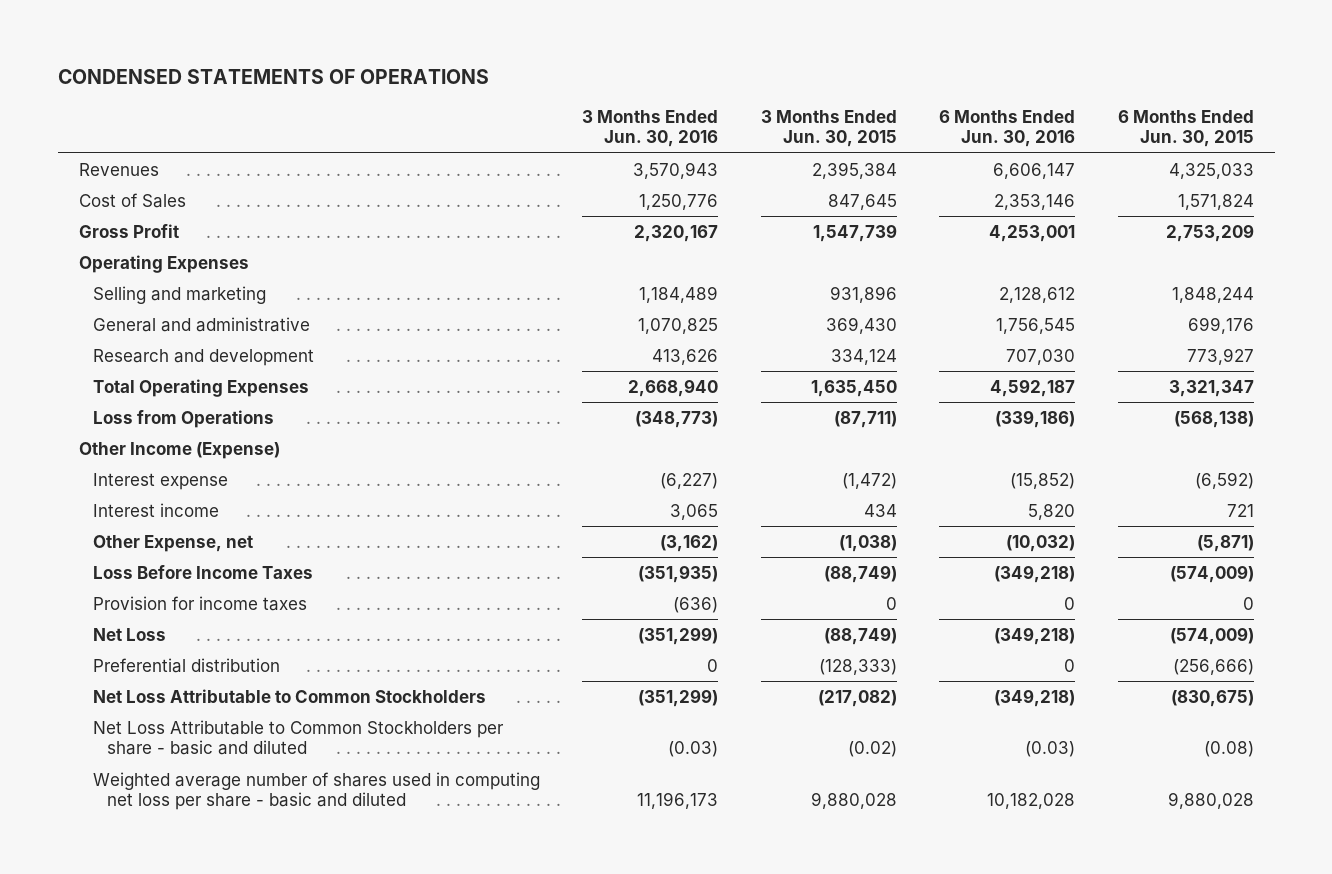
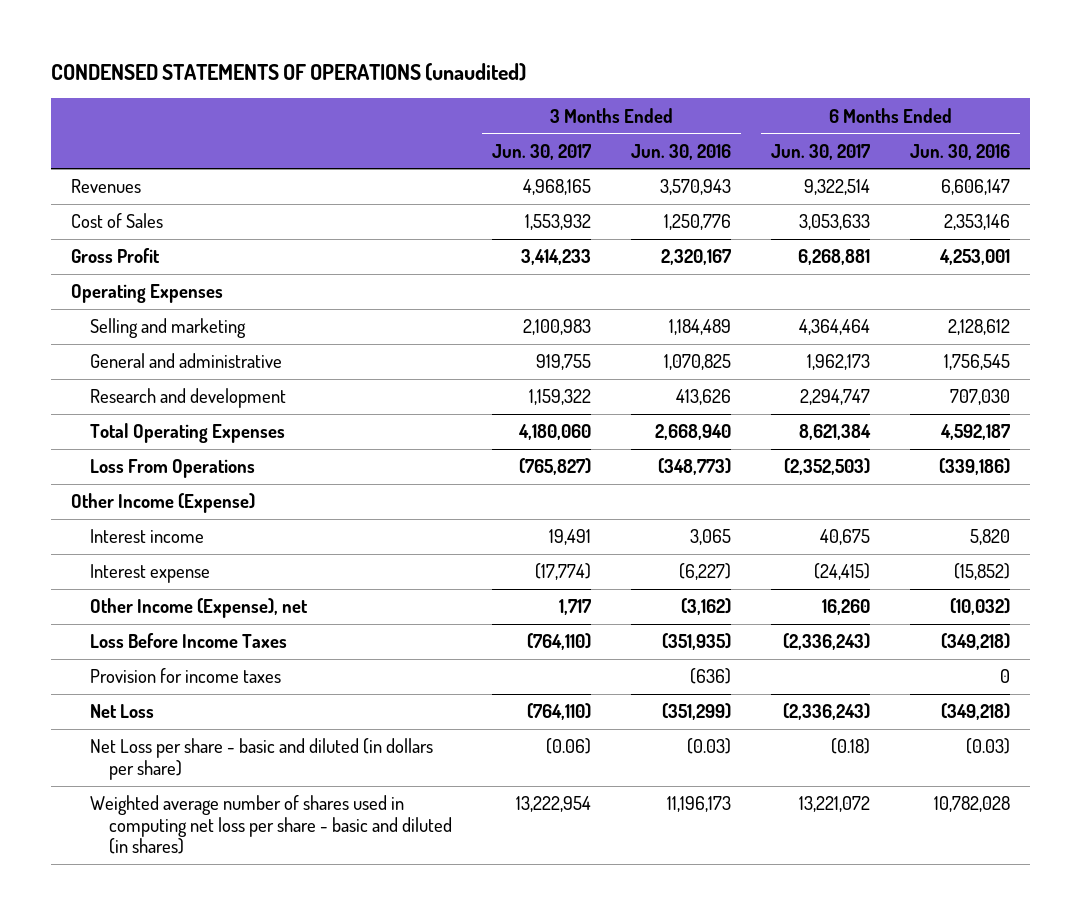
[57,69,489,85] CONDENSED STATEMENTS OF OPERATIONS -> [51,62,527,81] CONDENSED STATEMENTS OF OPERATIONS (unaudited)
[760,109,897,148] 3 Months Ended Jun. 30, 2015 -> none
[1117,109,1254,148] 6 Months Ended Jun. 30, 2015 -> none
none -> [492,143,592,160] Jun. 30, 2017
none -> [771,143,871,160] Jun. 30, 2017
[92,409,274,428] Loss from Operations -> [90,459,256,479] Loss From Operations
[92,472,228,490] Interest expense -> [90,564,211,584] Interest expense
[92,534,253,552] Other Expense, net -> [90,598,309,619] Other Income (Expense), net
[92,657,280,673] Preferential distribution -> none
[92,688,486,703] Net Loss Attributable to Common Stockholders -> none
[92,719,504,756] Net Loss Attributable to Common Stockholders per share - basic and diluted -> [90,738,434,780] Net Loss per share - basic and diluted (in dollars per share)
[92,771,540,811] Weighted average number of shares used in computing net loss per share - basic and diluted -> [90,795,453,855] Weighted average number of shares used in computing net loss per share - basic and diluted (in shares)
[987,793,1076,810] 10,182,028 -> [934,796,1011,813] 10,782,028

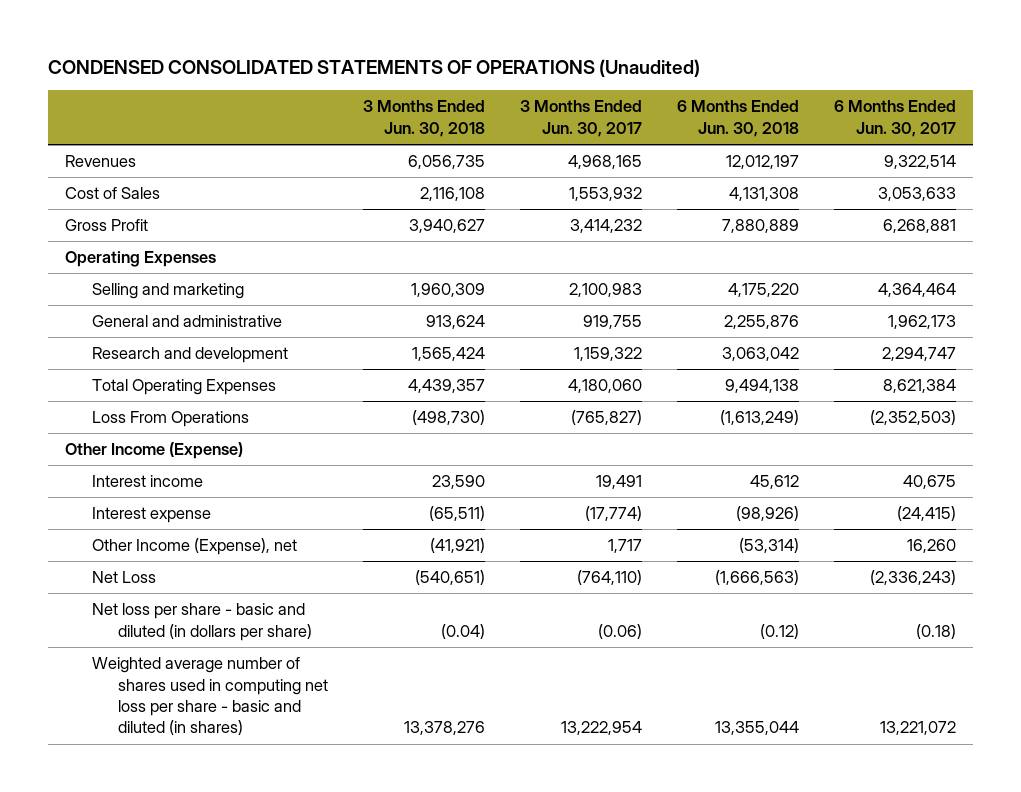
[51,62,527,81] CONDENSED STATEMENTS OF OPERATIONS (unaudited) -> [47,58,700,77] CONDENSED CONSOLIDATED STATEMENTS OF OPERATIONS (Unaudited)
[631,143,732,160] Jun. 30, 2016 -> none
[910,143,1011,160] Jun. 30, 2016 -> none
none -> [362,100,485,137] 3 Months Ended Jun. 30, 2018
none -> [676,100,799,137] 6 Months Ended Jun. 30, 2018
[521,249,592,266] 3,414,233 -> [569,219,642,234] 3,414,232
[90,633,288,649] Loss Before Income Taxes -> none
[90,668,282,684] Provision for income taxes -> none
[90,738,434,780] Net Loss per share - basic and diluted (in dollars per share) -> [91,603,312,641] Net loss per share - basic and diluted (in dollars per share)

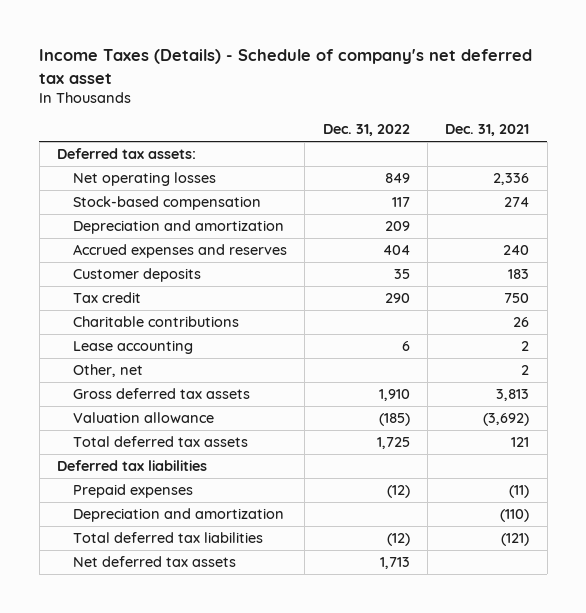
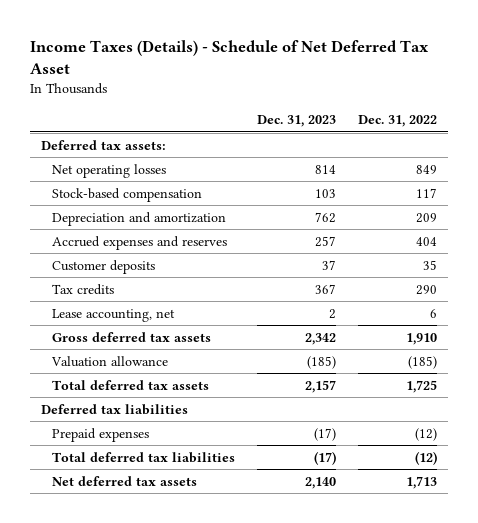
[39,49,533,84] Income Taxes (Details) - Schedule of company's net deferred tax asset -> [30,40,430,75] Income Taxes (Details) - Schedule of Net Deferred Tax Asset
[445,124,530,137] Dec. 31, 2021 -> none
none -> [257,115,337,128] Dec. 31, 2023
[72,315,239,327] Charitable contributions -> none
[72,363,143,377] Other, net -> none
[72,291,141,303] Tax credit -> [51,283,114,295] Tax credits
[72,339,193,354] Lease accounting -> [51,308,175,322] Lease accounting, net
[72,507,284,522] Depreciation and amortization -> none

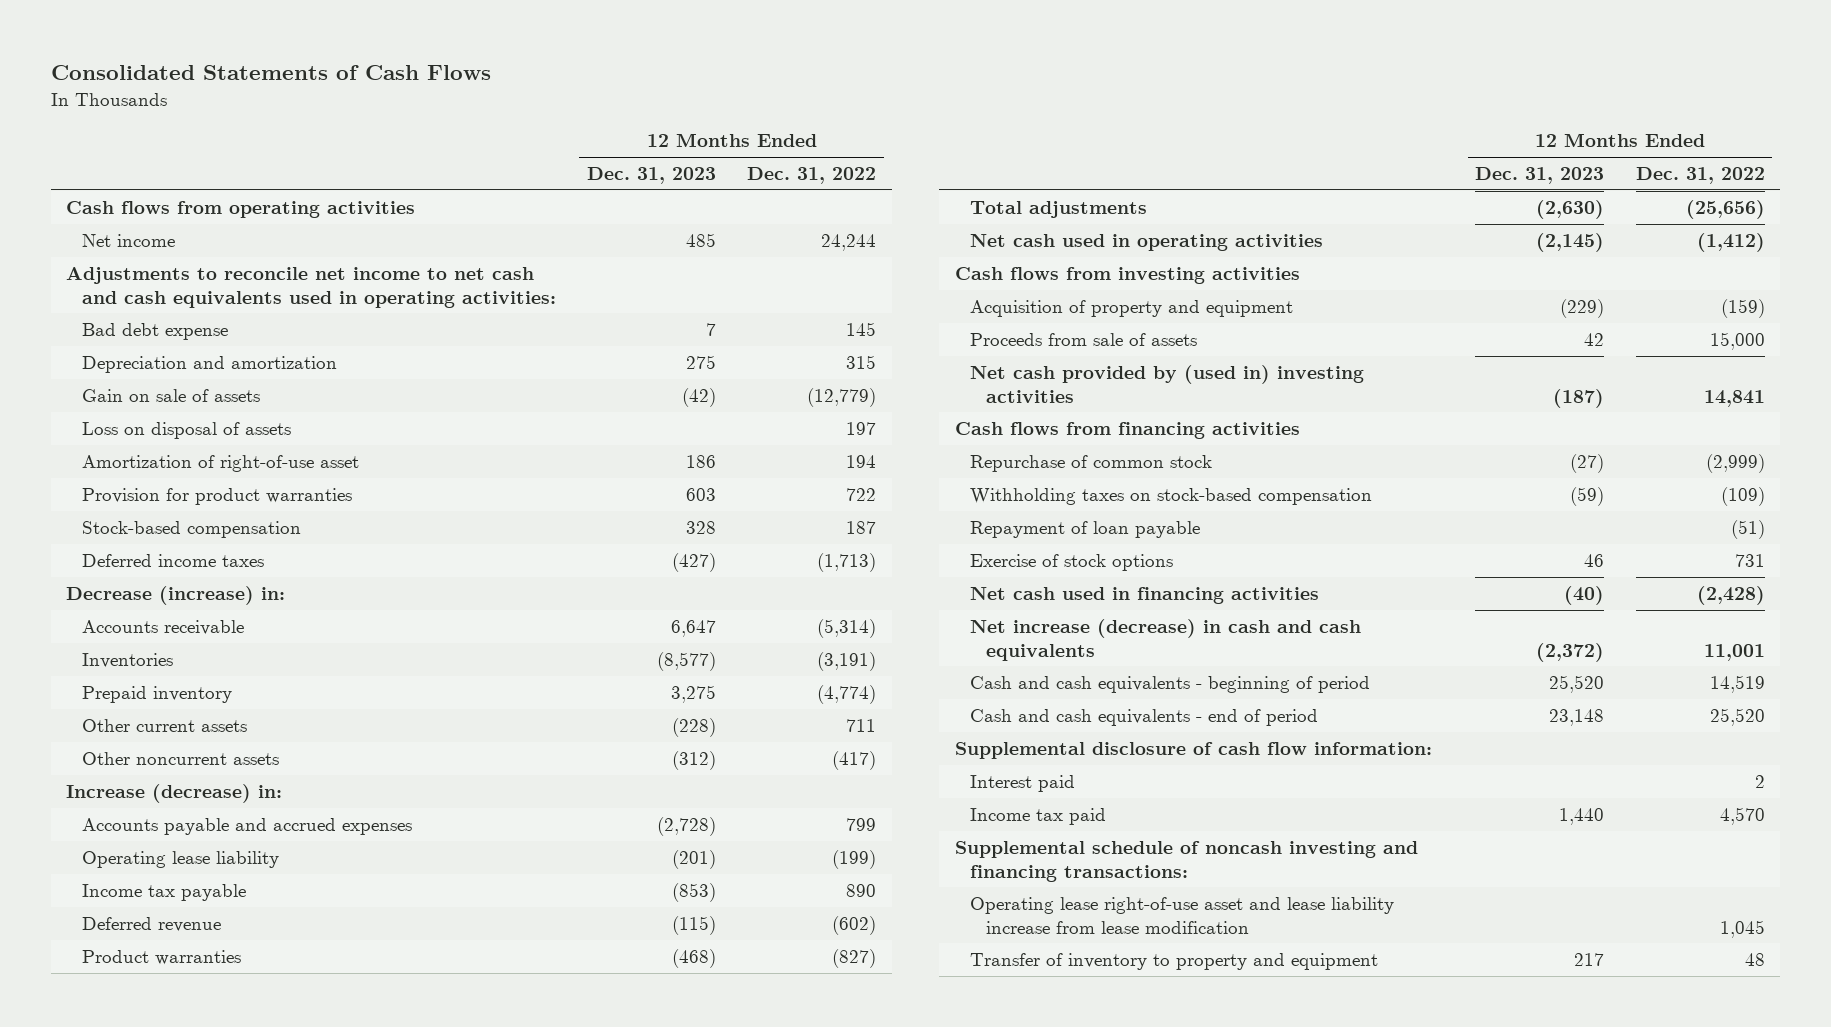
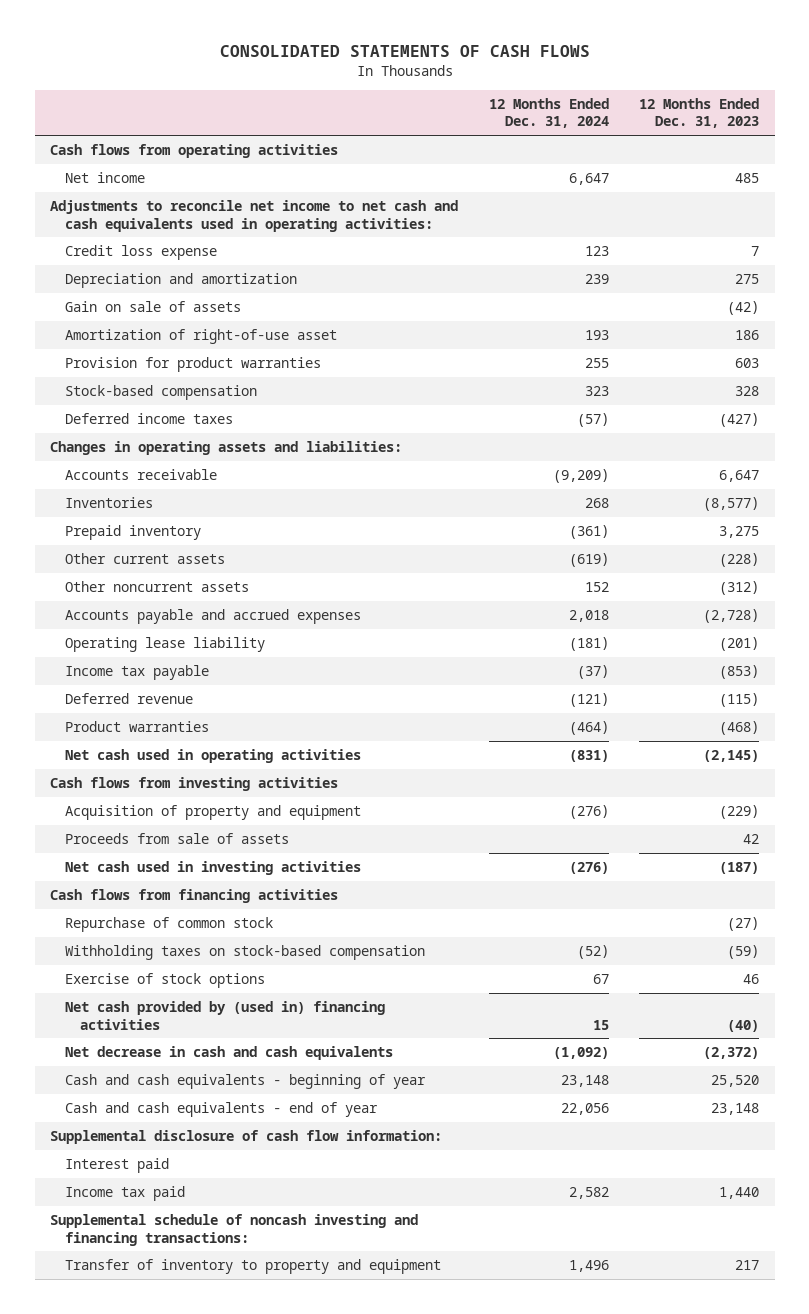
[50,65,491,81] Consolidated Statements of Cash Flows -> [219,44,590,57] CONSOLIDATED STATEMENTS OF CASH FLOWS
[747,166,877,184] Dec. 31, 2022 -> none
none -> [488,97,609,129] 12 Months Ended Dec. 31, 2024
[81,322,228,340] Bad debt expense -> [65,244,218,260] Credit loss expense
[81,421,291,439] Loss on disposal of assets -> none
[66,585,286,605] Decrease (increase) in: -> none
none -> [50,440,403,455] Changes in operating assets and liabilities:
[66,783,283,803] Increase (decrease) in: -> none
[970,200,1148,218] Total adjustments -> none
[970,364,1365,403] Net cash provided by (used in) investing activities -> [65,860,362,875] Net cash used in investing activities
[970,520,1201,538] Repayment of loan payable -> none
[970,586,1320,604] Net cash used in financing activities -> [65,1000,386,1030] Net cash provided by (used in) financing activities
[970,618,1362,661] Net increase (decrease) in cash and cash equivalents -> [65,1045,394,1060] Net decrease in cash and cash equivalents
[970,675,1371,693] Cash and cash equivalents - beginning of period -> [65,1073,427,1089] Cash and cash equivalents - beginning of year
[970,708,1319,726] Cash and cash equivalents - end of period -> [65,1101,379,1117] Cash and cash equivalents - end of year
[970,896,1395,934] Operating lease right-of-use asset and lease liability increase from lease modification -> none

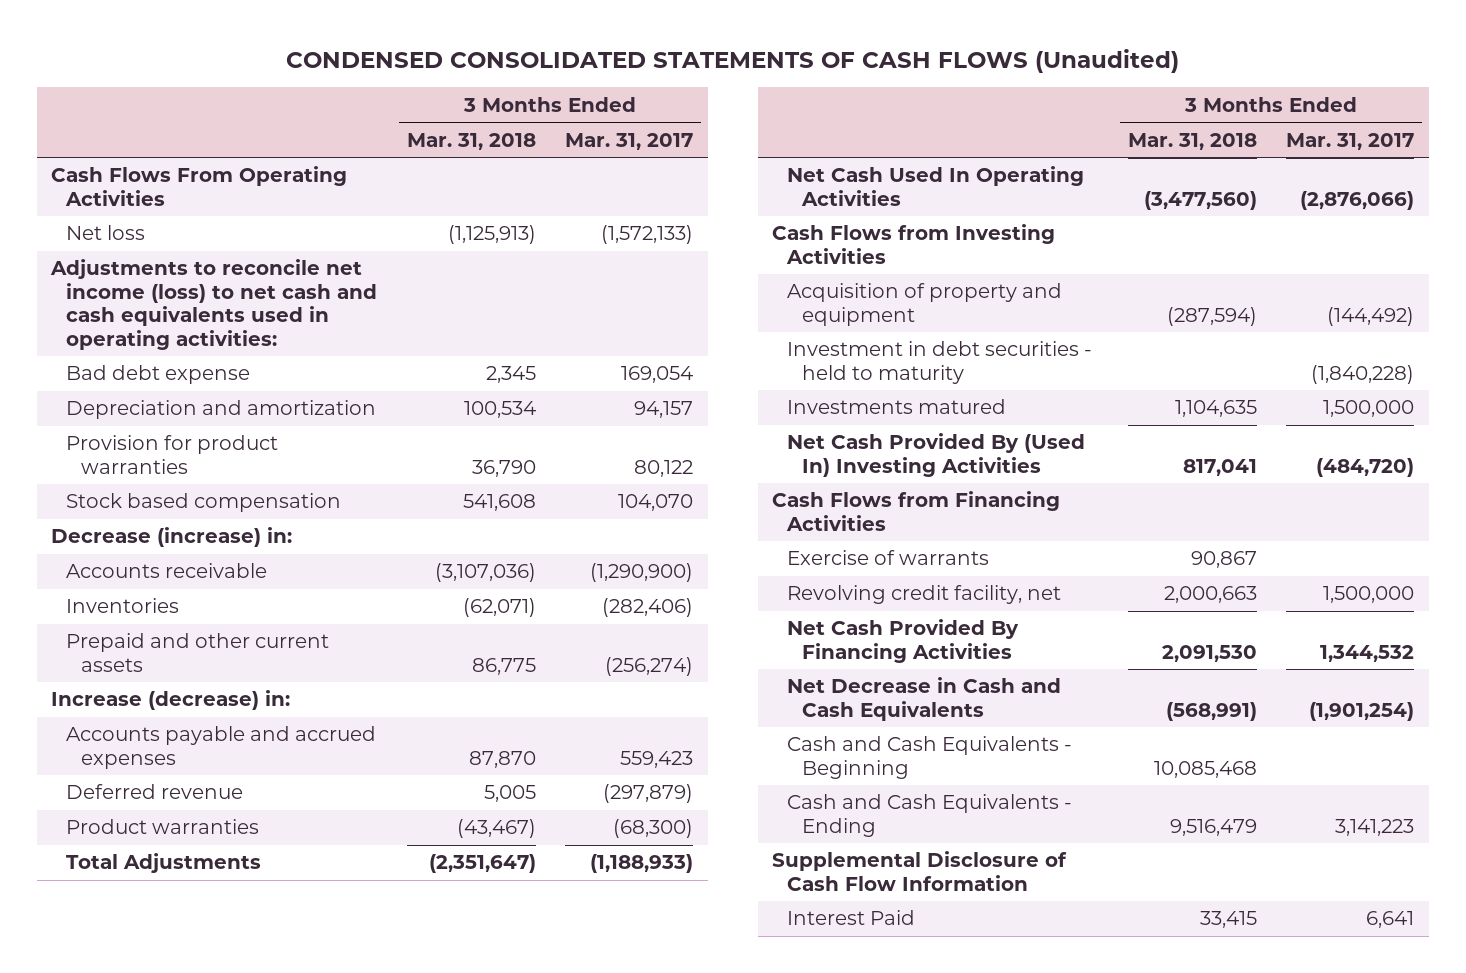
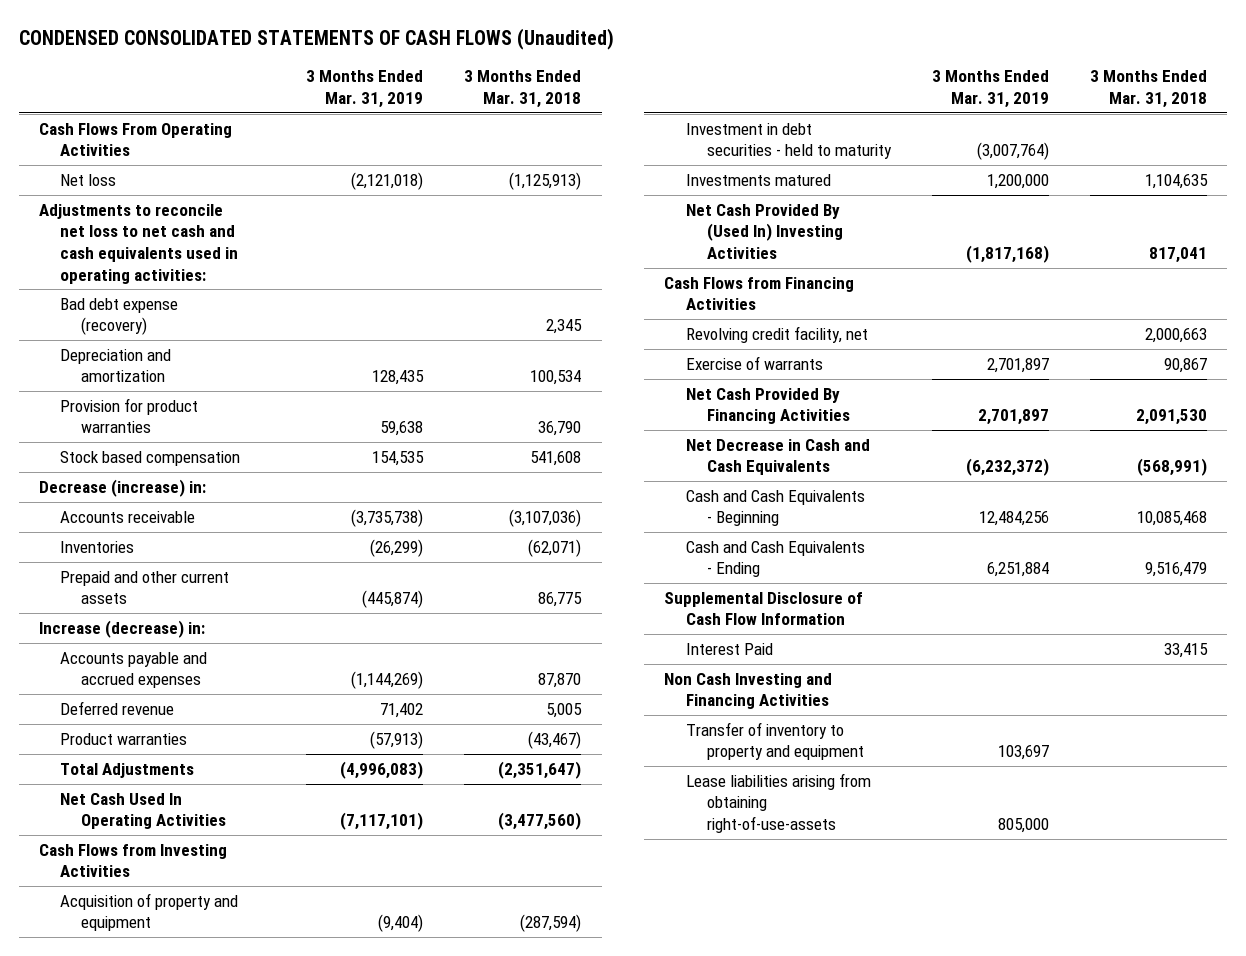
[565,132,694,150] Mar. 31, 2017 -> none
none -> [306,70,424,108] 3 Months Ended Mar. 31, 2019
[50,259,378,350] Adjustments to reconcile net income (loss) to net cash and cash equivalents used in operating activities: -> [39,203,239,284] Adjustments to reconcile net loss to net cash and cash equivalents used in operating activities:
[66,365,251,385] Bad debt expense -> [60,297,179,336] Bad debt expense (recovery)
[787,550,990,566] Exercise of warrants -> [685,355,823,370] Exercise of warrants
none -> [664,672,833,710] Non Cash Investing and Financing Activities
none -> [685,721,864,761] Transfer of inventory to property and equipment
none -> [685,772,871,833] Lease liabilities arising from obtaining right-of-use-assets

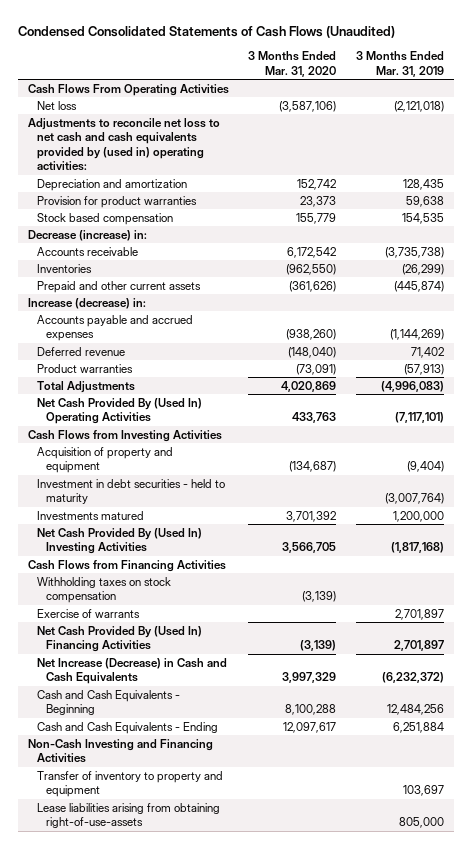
[18,27,614,50] CONDENSED CONSOLIDATED STATEMENTS OF CASH FLOWS (Unaudited) -> [18,26,396,39] Condensed Consolidated Statements of Cash Flows (Unaudited)
[464,70,582,108] 3 Months Ended Mar. 31, 2018 -> none
none -> [248,51,337,77] 3 Months Ended Mar. 31, 2020
[60,297,179,336] Bad debt expense (recovery) -> none
[39,203,239,284] Adjustments to reconcile net loss to net cash and cash equivalents used in operating activities: -> [27,117,220,172] Adjustments to reconcile net loss to net cash and cash equivalents provided by (used in) operating activities:
[60,792,227,830] Net Cash Used In Operating Activities -> [36,397,202,425] Net Cash Provided By (Used In) Operating Activities
[685,325,868,343] Revolving credit facility, net -> none
none -> [36,576,171,604] Withholding taxes on stock compensation
[685,387,850,425] Net Cash Provided By Financing Activities -> [36,625,202,653] Net Cash Provided By (Used In) Financing Activities
[685,438,870,476] Net Decrease in Cash and Cash Equivalents -> [36,657,227,685] Net Increase (Decrease) in Cash and Cash Equivalents
[664,591,864,626] Supplemental Disclosure of Cash Flow Information -> none
[685,642,773,655] Interest Paid -> none
[664,672,833,710] Non Cash Investing and Financing Activities -> [27,738,213,764] Non-Cash Investing and Financing Activities

